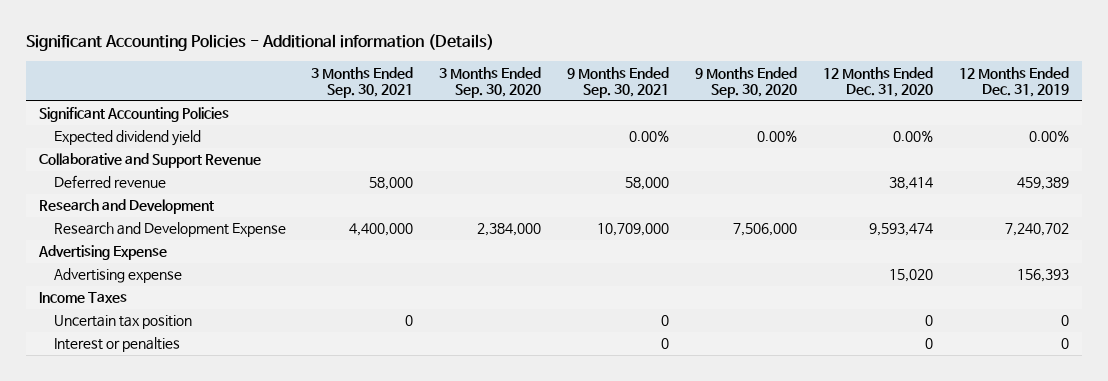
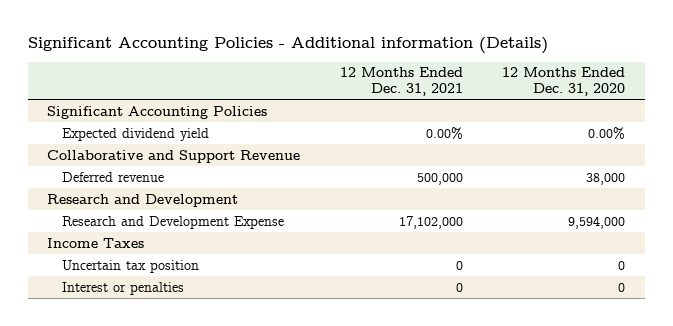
[311,66,414,99] 3 Months Ended Sep. 30, 2021 -> none
[439,66,542,99] 3 Months Ended Sep. 30, 2020 -> none
[567,66,670,99] 9 Months Ended Sep. 30, 2021 -> none
[695,66,798,99] 9 Months Ended Sep. 30, 2020 -> none
[958,66,1069,98] 12 Months Ended Dec. 31, 2019 -> none
none -> [339,67,463,96] 12 Months Ended Dec. 31, 2021
[889,177,934,191] 38,414 -> [586,172,626,185] 38,000
[37,245,167,261] Advertising Expense -> none
[53,268,182,284] Advertising expense -> none
[869,223,934,237] 9,593,474 -> [568,215,626,229] 9,594,000

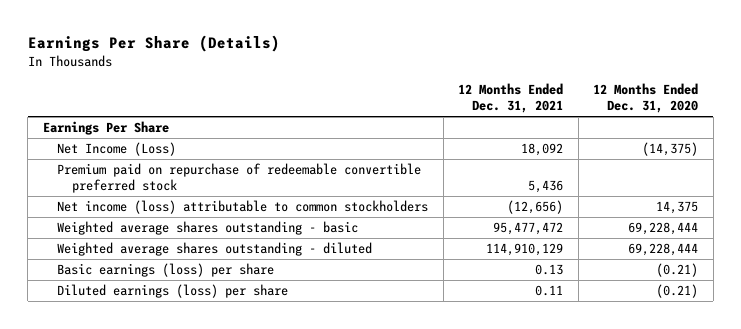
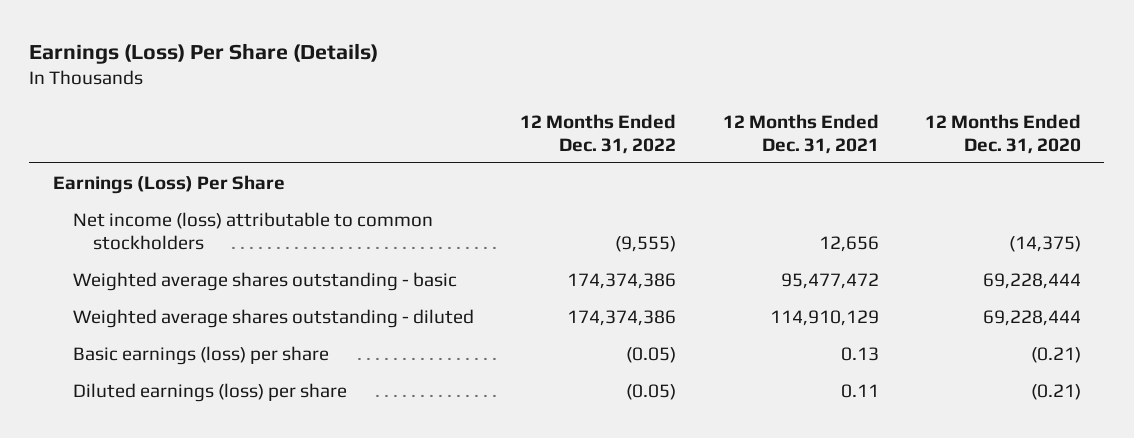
[27,35,280,53] Earnings Per Share (Details) -> [29,42,379,64] Earnings (Loss) Per Share (Details)
none -> [520,113,677,154] 12 Months Ended Dec. 31, 2022
[57,141,177,156] Net Income (Loss) -> none
[57,162,422,194] Premium paid on repurchase of redeemable convertible preferred stock -> none
[42,120,169,135] Earnings Per Share -> [52,174,285,194] Earnings (Loss) Per Share
[507,199,564,214] (12,656) -> [818,235,879,252] 12,656
[656,200,699,214] 14,375 -> [1009,235,1082,252] (14,375)

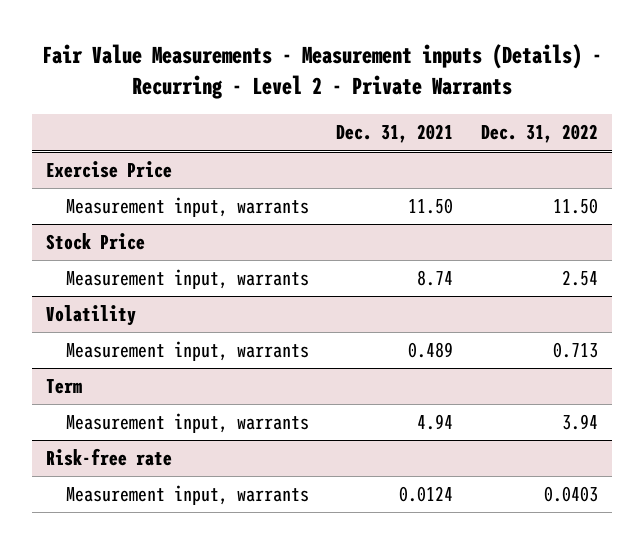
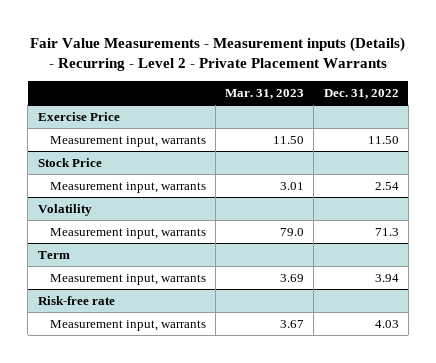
[41,44,602,100] Fair Value Measurements - Measurement inputs (Details) - Recurring - Level 2 - Private Warrants -> [30,36,406,71] Fair Value Measurements - Measurement inputs (Details) - Recurring - Level 2 - Private Placement Warrants
[336,124,454,144] Dec. 31, 2021 -> none
none -> [225,88,305,99] Mar. 31, 2023
[552,342,598,359] 0.713 -> [374,227,399,236] 71.3
[543,486,598,503] 0.0403 -> [374,319,399,328] 4.03

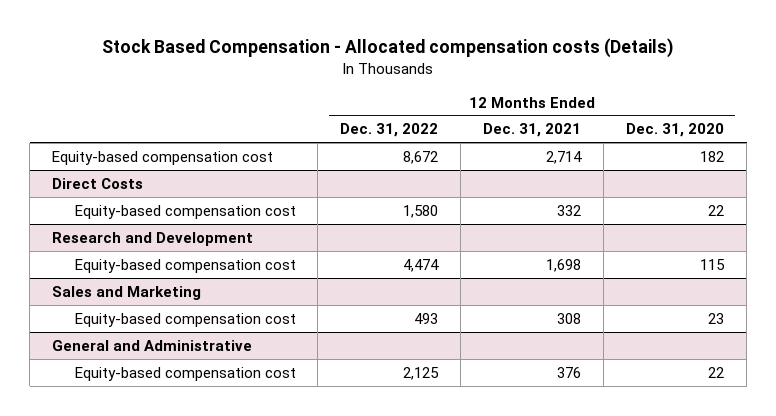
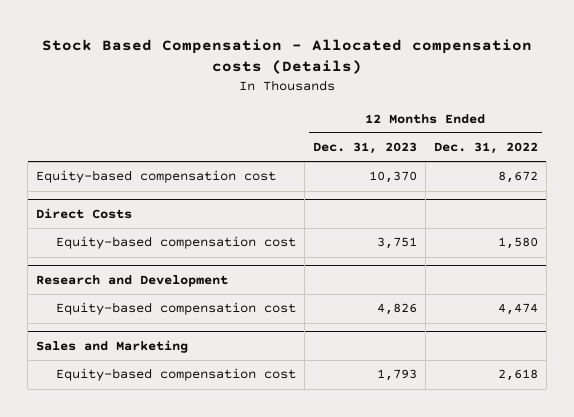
[483,123,582,138] Dec. 31, 2021 -> none
[626,123,725,138] Dec. 31, 2020 -> none
none -> [313,142,418,155] Dec. 31, 2023
[52,339,253,351] General and Administrative -> none
[74,366,296,381] Equity-based compensation cost -> none
[414,312,439,324] 493 -> [497,369,538,382] 2,618

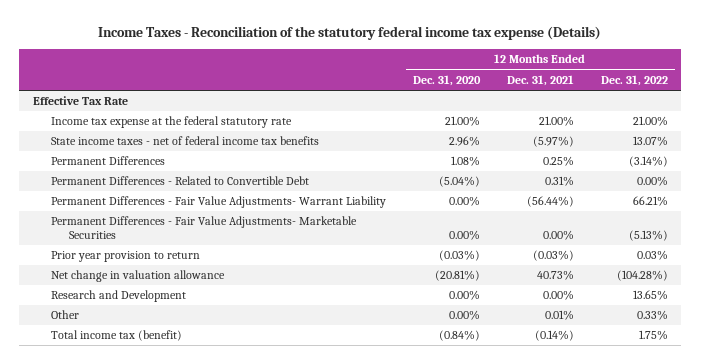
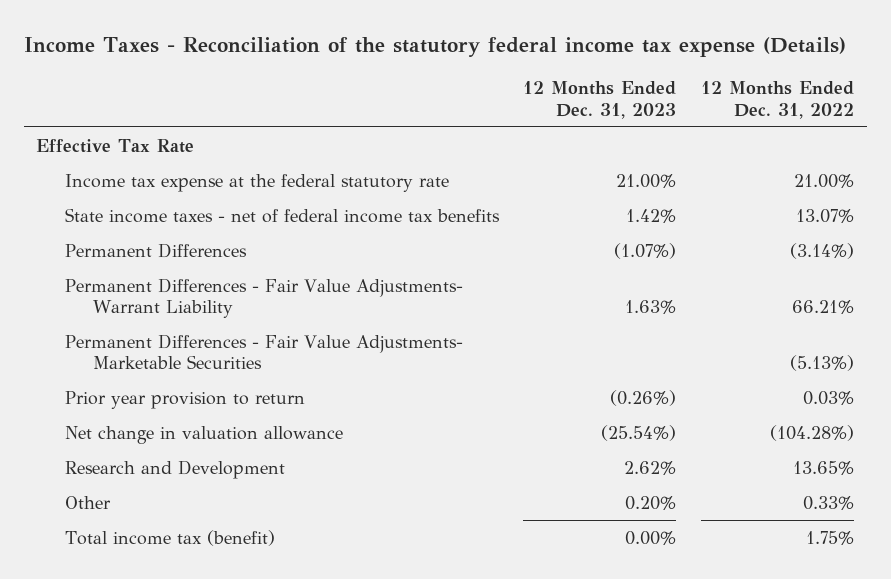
[412,74,481,86] Dec. 31, 2020 -> none
[506,74,574,86] Dec. 31, 2021 -> none
none -> [523,81,677,119] 12 Months Ended Dec. 31, 2023
[50,176,309,186] Permanent Differences - Related to Convertible Debt -> none

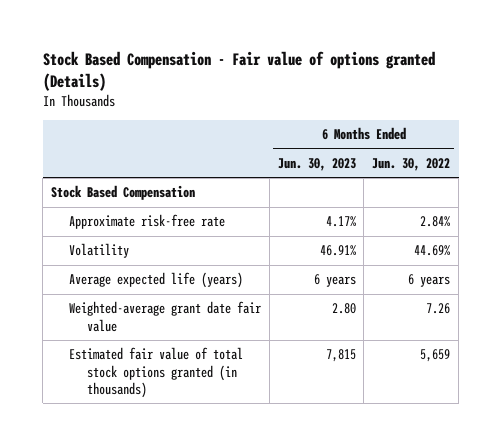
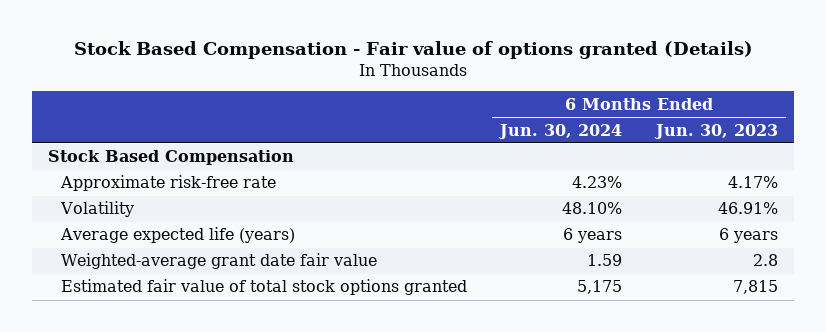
[372,157,451,171] Jun. 30, 2022 -> none
none -> [498,123,623,139] Jun. 30, 2024
[331,303,356,315] 2.80 -> [752,254,778,267] 2.8
[68,347,243,399] Estimated fair value of total stock options granted (in thousands) -> [60,279,467,296] Estimated fair value of total stock options granted

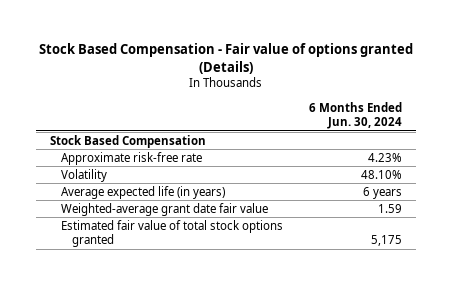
[653,123,778,139] Jun. 30, 2023 -> none
[59,227,295,244] Average expected life (years) -> [60,185,225,199] Average expected life (in years)

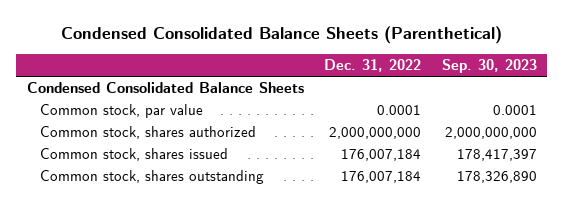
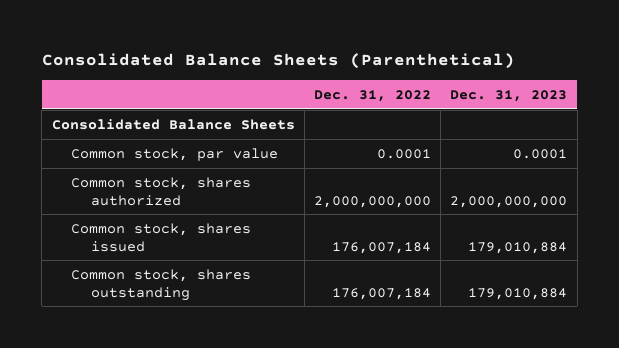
[60,26,502,45] Condensed Consolidated Balance Sheets (Parenthetical) -> [41,53,515,70] Consolidated Balance Sheets (Parenthetical)
[441,59,537,74] Sep. 30, 2023 -> none
none -> [450,90,568,103] Dec. 31, 2023
[26,82,304,94] Condensed Consolidated Balance Sheets -> [51,118,295,130] Consolidated Balance Sheets

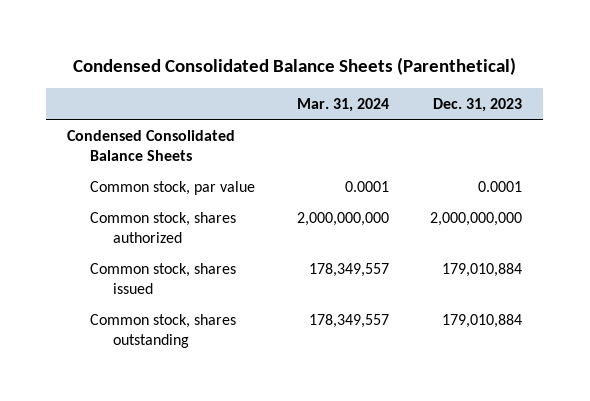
[41,53,515,70] Consolidated Balance Sheets (Parenthetical) -> [72,56,516,75] Condensed Consolidated Balance Sheets (Parenthetical)
[314,90,432,103] Dec. 31, 2022 -> none
none -> [296,97,389,112] Mar. 31, 2024
[51,118,295,130] Consolidated Balance Sheets -> [67,129,236,161] Condensed Consolidated Balance Sheets

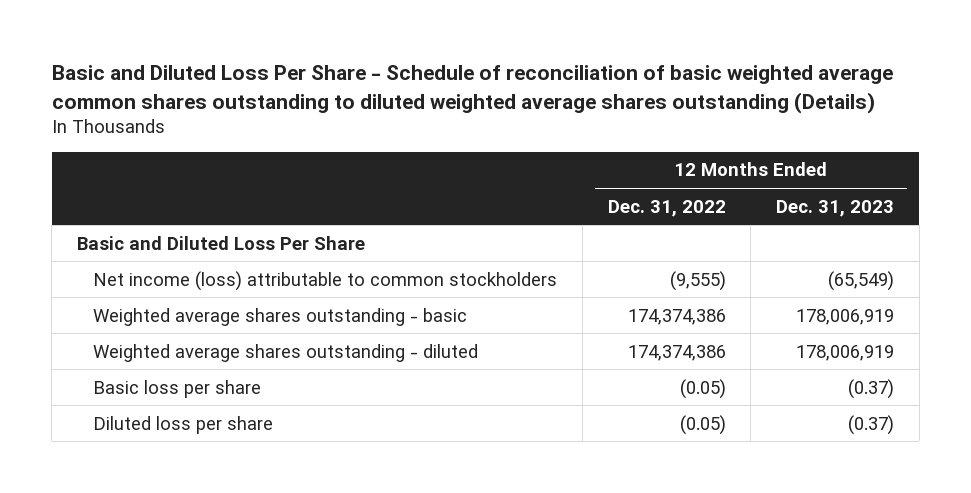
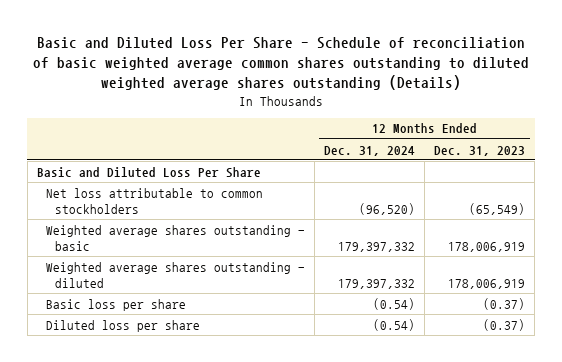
[607,199,726,217] Dec. 31, 2022 -> none
none -> [324,145,416,156] Dec. 31, 2024
[93,270,558,291] Net income (loss) attributable to common stockholders -> [46,187,264,214] Net loss attributable to common stockholders

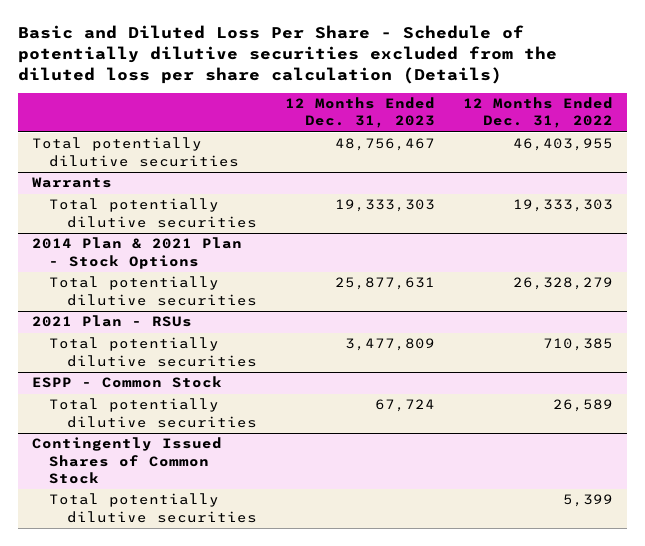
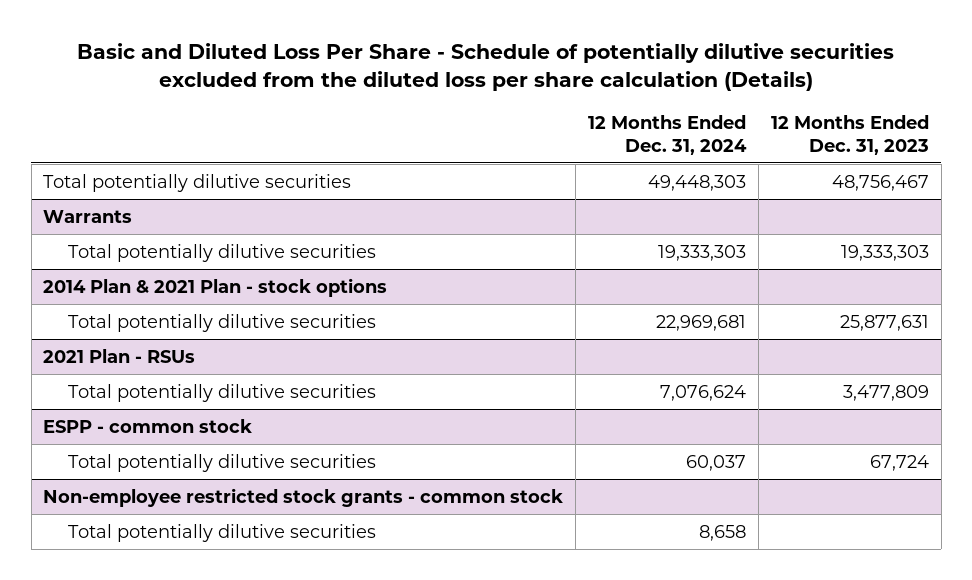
[463,97,614,129] 12 Months Ended Dec. 31, 2022 -> none
none -> [588,115,748,155] 12 Months Ended Dec. 31, 2024
[31,237,242,269] 2014 Plan & 2021 Plan - Stock Options -> [43,277,388,297] 2014 Plan & 2021 Plan - stock options
[31,376,222,389] ESPP - Common Stock -> [43,418,253,433] ESPP - common stock
[31,437,222,484] Contingently Issued Shares of Common Stock -> none
none -> [43,487,564,507] Non-employee restricted stock grants - common stock

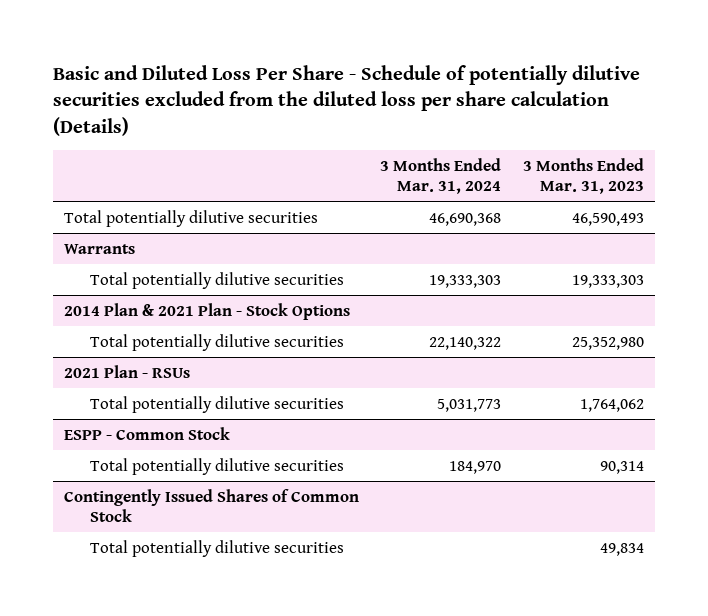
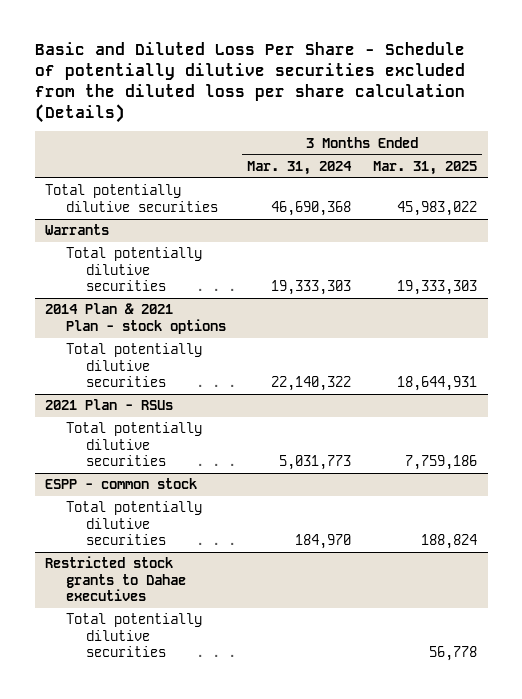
[523,157,645,195] 3 Months Ended Mar. 31, 2023 -> none
none -> [372,160,477,175] Mar. 31, 2025
[63,302,350,320] 2014 Plan & 2021 Plan - Stock Options -> [45,303,226,334] 2014 Plan & 2021 Plan - stock options
[63,426,230,440] ESPP - Common Stock -> [45,478,198,490] ESPP - common stock
[63,488,359,522] Contingently Issued Shares of Common Stock -> none
none -> [45,556,186,602] Restricted stock grants to Dahae executives

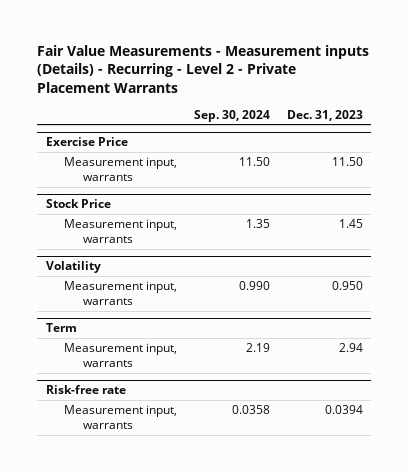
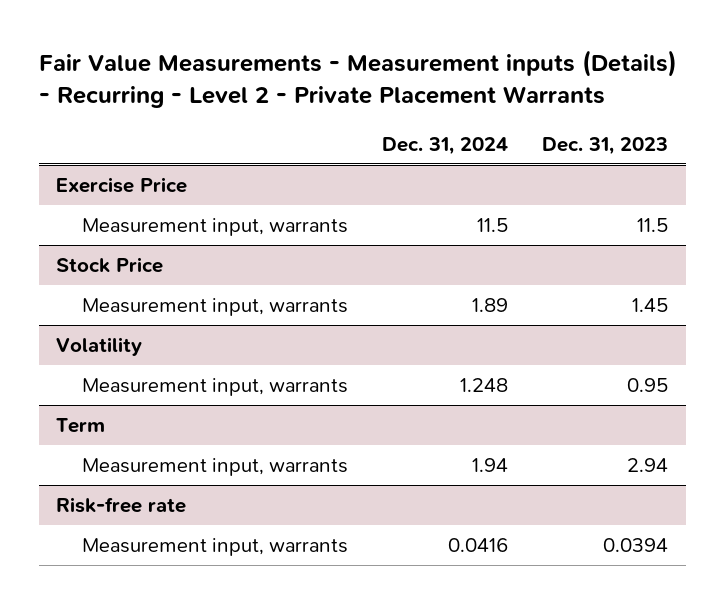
[194,109,271,122] Sep. 30, 2024 -> none
none -> [382,136,509,155] Dec. 31, 2024
[331,157,363,167] 11.50 -> [637,218,669,233] 11.5
[331,281,363,291] 0.950 -> [627,378,669,393] 0.95

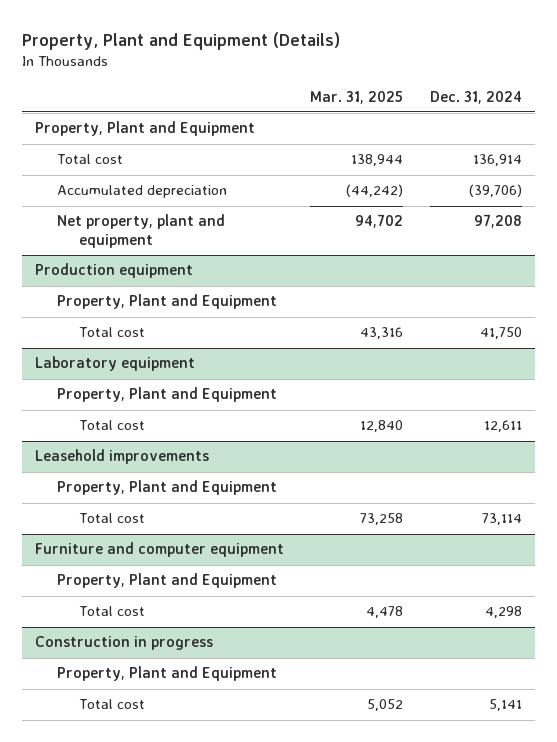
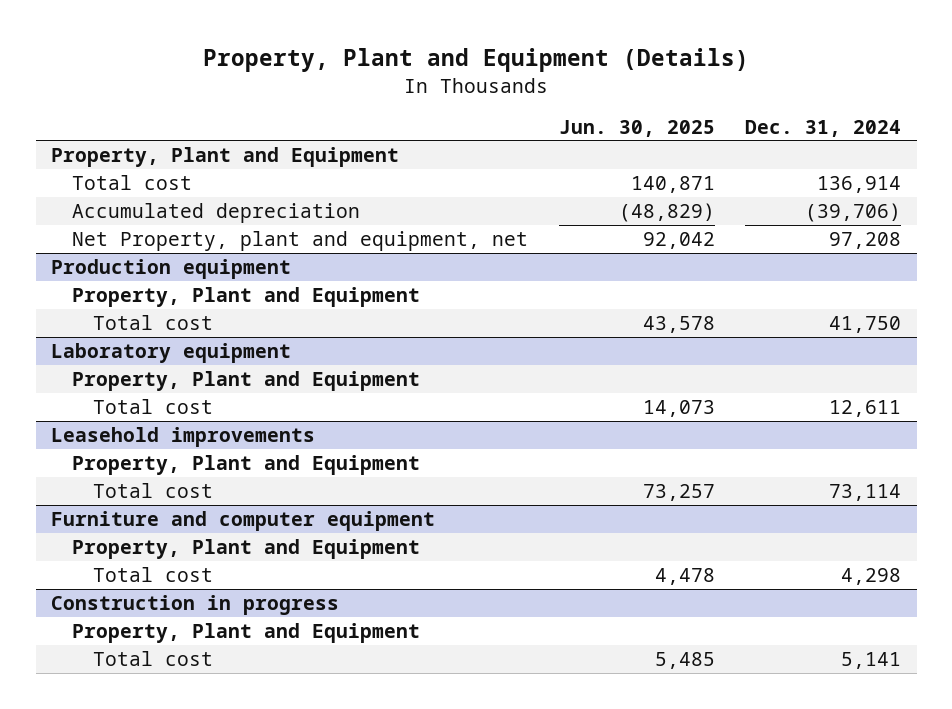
[310,90,404,104] Mar. 31, 2025 -> none
none -> [558,119,715,137] Jun. 30, 2025
[57,214,226,249] Net property, plant and equipment -> [72,230,529,251] Net Property, plant and equipment, net

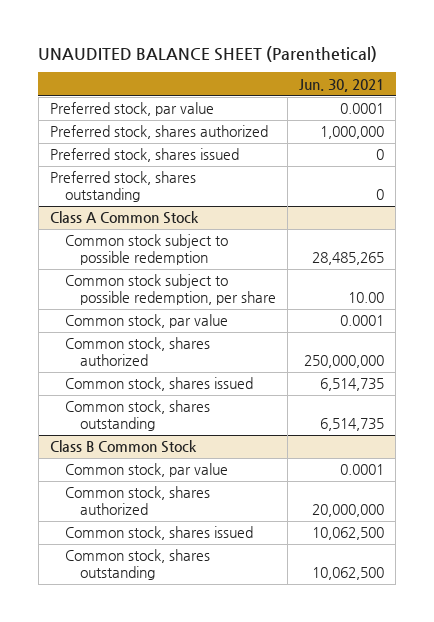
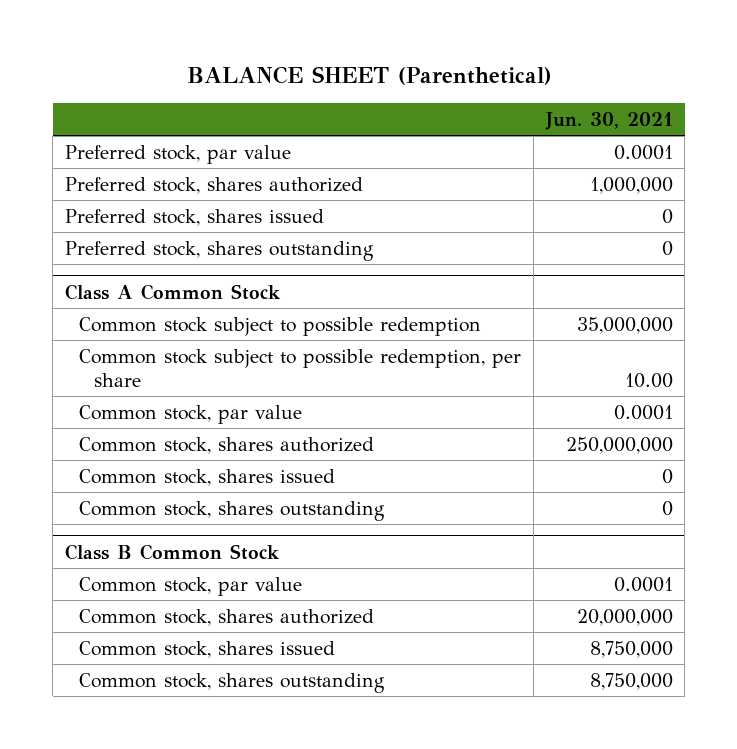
[38,46,378,63] UNAUDITED BALANCE SHEET (Parenthetical) -> [186,66,552,86] BALANCE SHEET (Parenthetical)
[311,252,384,266] 28,485,265 -> [576,316,673,334] 35,000,000
[319,378,384,392] 6,514,735 -> [661,468,673,484] 0
[319,418,384,432] 6,514,735 -> [661,500,673,516] 0
[311,527,384,541] 10,062,500 -> [589,640,673,658] 8,750,000
[311,567,384,581] 10,062,500 -> [589,672,673,690] 8,750,000

